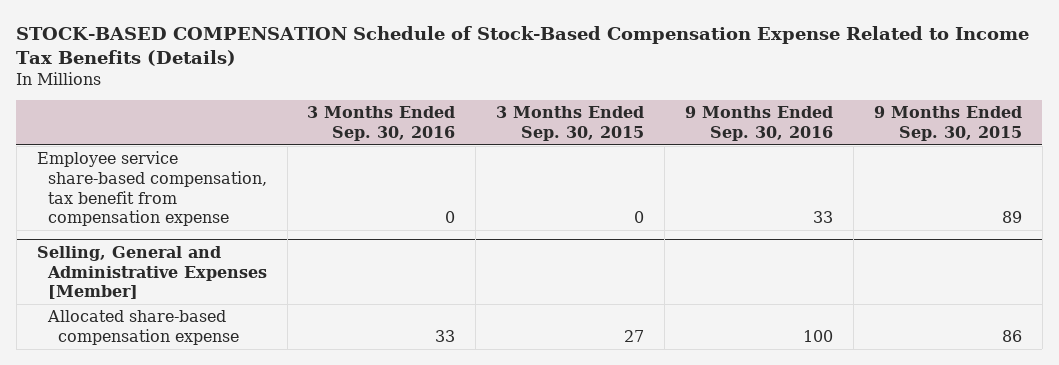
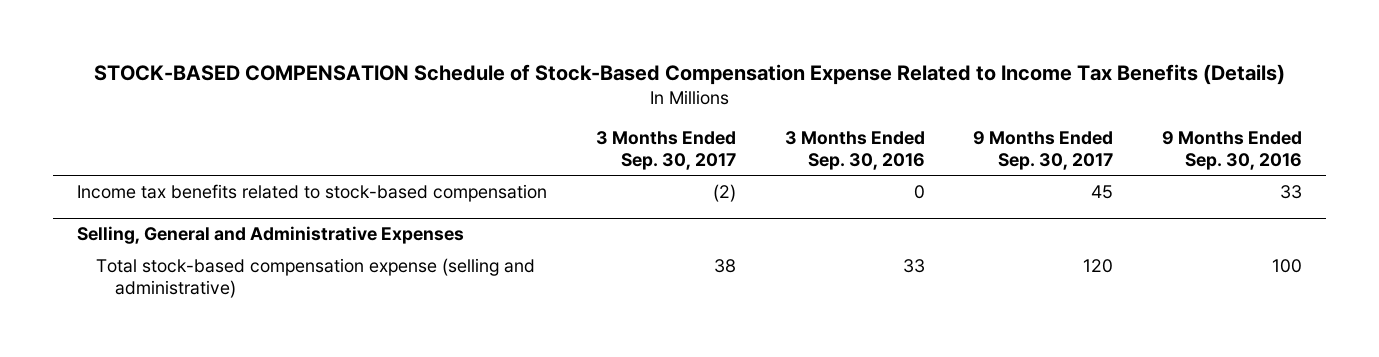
[496,106,645,141] 3 Months Ended Sep. 30, 2015 -> none
[873,106,1022,141] 9 Months Ended Sep. 30, 2015 -> none
none -> [595,130,736,170] 3 Months Ended Sep. 30, 2017
none -> [973,130,1114,170] 9 Months Ended Sep. 30, 2017
[36,151,267,227] Employee service share-based compensation, tax benefit from compensation expense -> [76,184,547,203] Income tax benefits related to stock-based compensation
[36,245,267,300] Selling, General and Administrative Expenses [Member] -> [76,226,464,245] Selling, General and Administrative Expenses
[46,310,240,345] Allocated share-based compensation expense -> [96,258,536,299] Total stock-based compensation expense (selling and administrative)

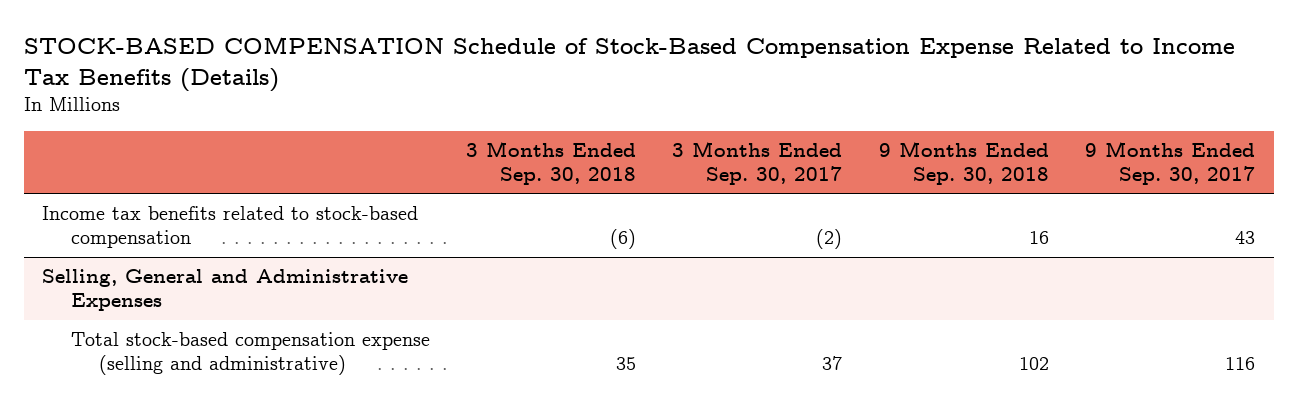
[784,130,925,170] 3 Months Ended Sep. 30, 2016 -> none
[1162,130,1303,170] 9 Months Ended Sep. 30, 2016 -> none
none -> [466,140,637,185] 3 Months Ended Sep. 30, 2018
none -> [878,140,1049,185] 9 Months Ended Sep. 30, 2018
[1091,185,1114,200] 45 -> [1235,231,1256,245] 43
[713,259,736,274] 38 -> [822,356,843,371] 37
[1083,259,1114,274] 120 -> [1225,357,1256,371] 116

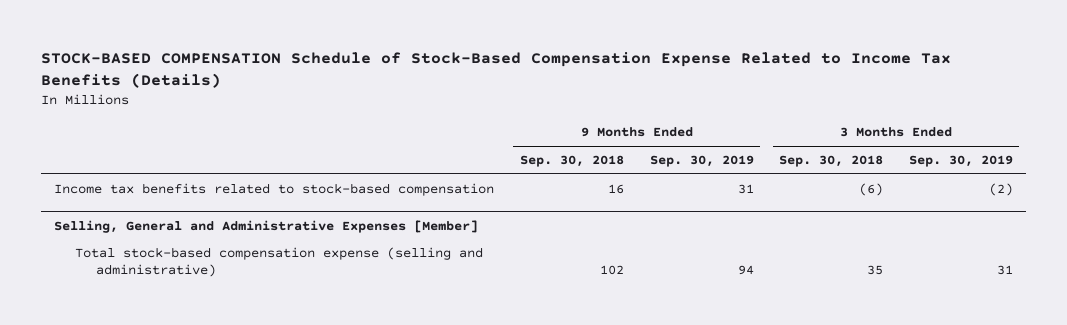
[672,140,843,185] 3 Months Ended Sep. 30, 2017 -> none
[1085,140,1256,185] 9 Months Ended Sep. 30, 2017 -> none
none -> [649,155,754,168] Sep. 30, 2019
none -> [908,155,1013,168] Sep. 30, 2019
[41,268,408,312] Selling, General and Administrative Expenses -> [54,219,479,233] Selling, General and Administrative Expenses [Member]

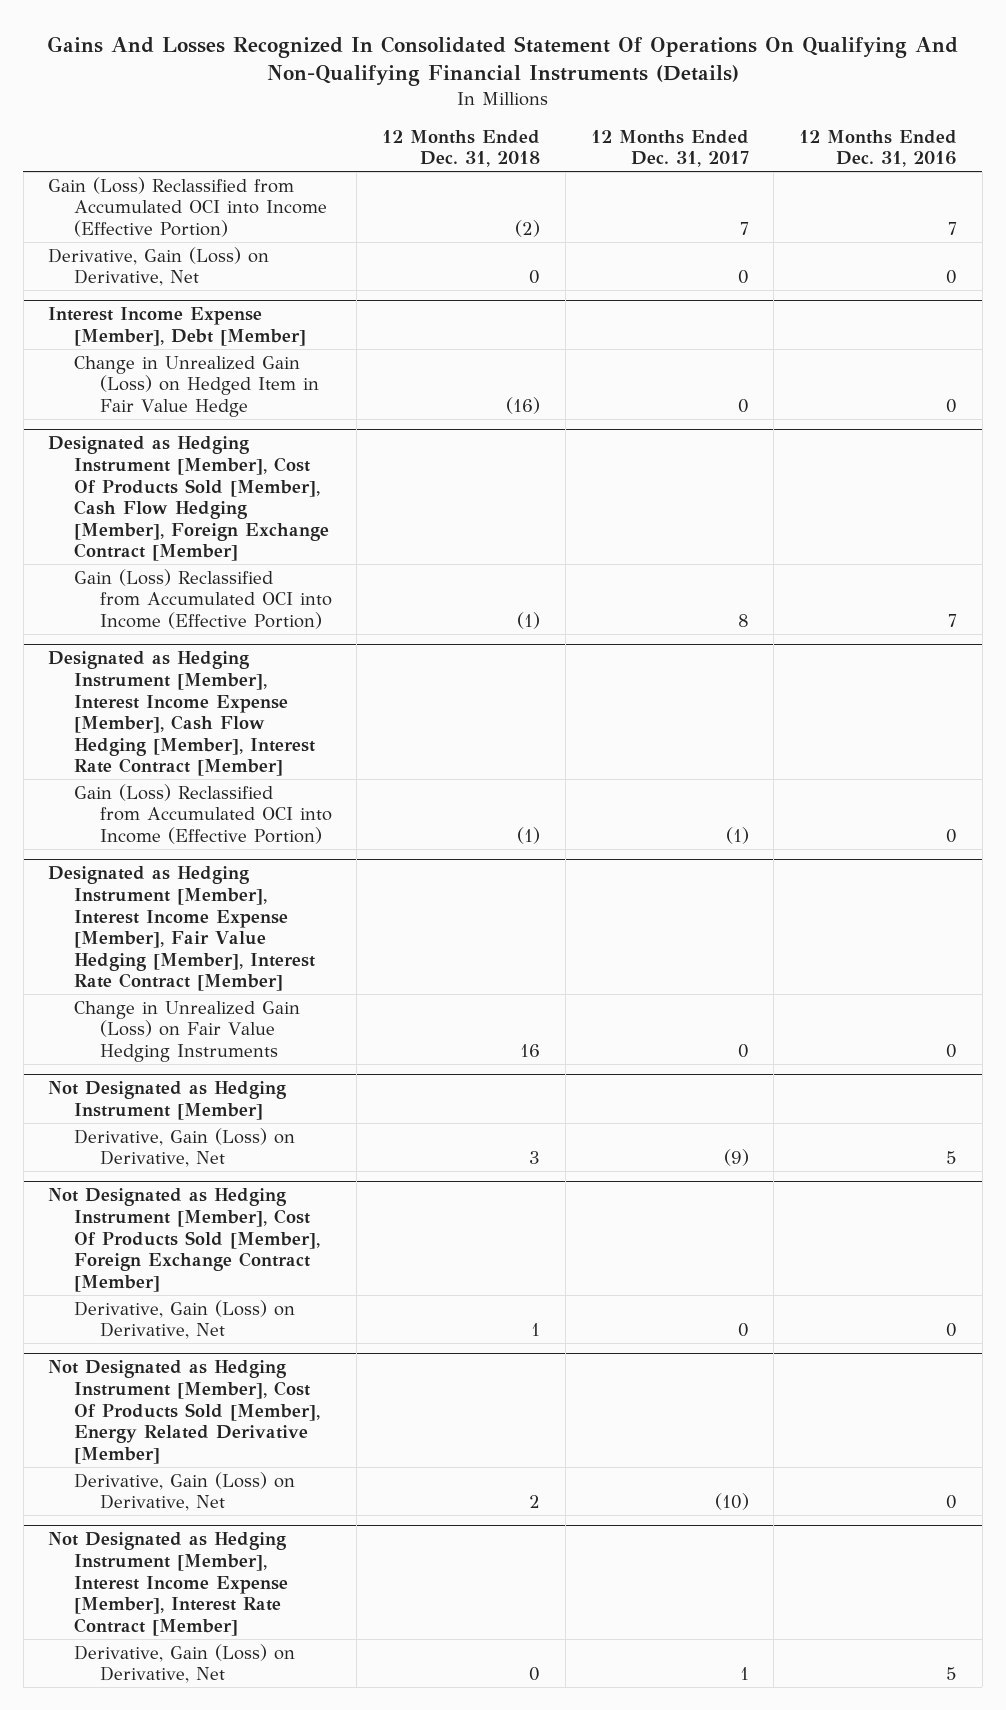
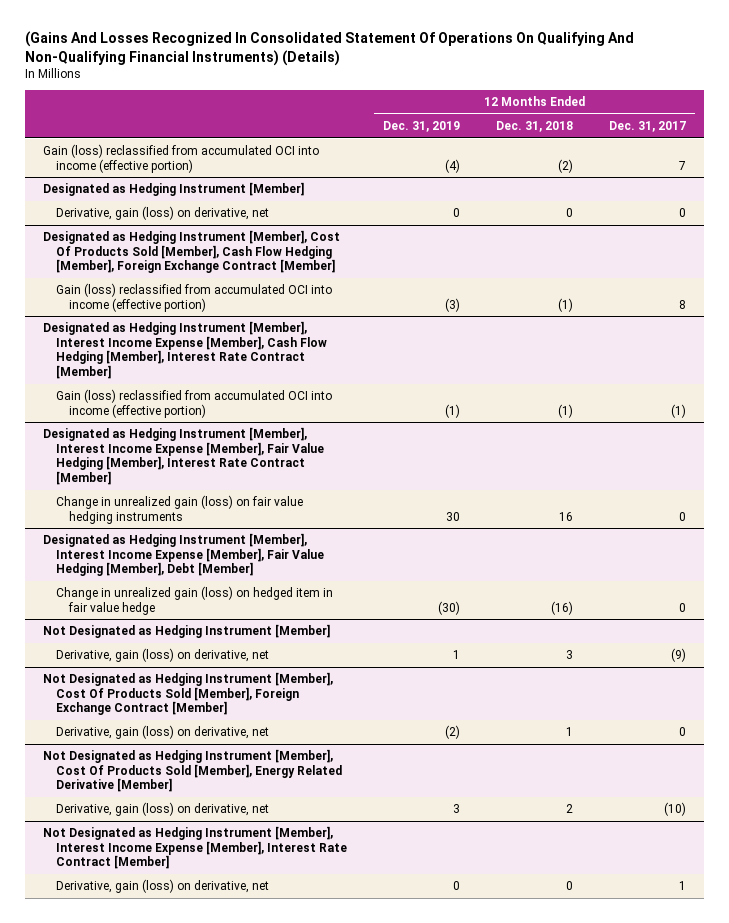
[46,35,958,86] Gains And Losses Recognized In Consolidated Statement Of Operations On Qualifying And Non-Qualifying Financial Instruments (Details) -> [24,31,634,66] (Gains And Losses Recognized In Consolidated Statement Of Operations On Qualifying And Non-Qualifying Financial Instruments) (Details)
[799,129,958,168] 12 Months Ended Dec. 31, 2016 -> none
none -> [383,120,461,132] Dec. 31, 2019
[48,307,306,346] Interest Income Expense [Member], Debt [Member] -> none
[73,355,319,417] Change in Unrealized Gain (Loss) on Hedged Item in Fair Value Hedge -> none
[48,176,327,237] Gain (Loss) Reclassified from Accumulated OCI into Income (Effective Portion) -> [42,144,319,173] Gain (loss) reclassified from accumulated OCI into income (effective portion)
none -> [42,182,304,197] Designated as Hedging Instrument [Member]
[48,246,270,287] Derivative, Gain (Loss) on Derivative, Net -> [56,206,270,221] Derivative, gain (loss) on derivative, net
[73,568,332,629] Gain (Loss) Reclassified from Accumulated OCI into Income (Effective Portion) -> [56,283,333,312] Gain (loss) reclassified from accumulated OCI into income (effective portion)
[73,783,332,844] Gain (Loss) Reclassified from Accumulated OCI into Income (Effective Portion) -> [56,389,333,418] Gain (loss) reclassified from accumulated OCI into income (effective portion)
[73,1000,300,1062] Change in Unrealized Gain (Loss) on Fair Value Hedging Instruments -> [56,495,304,524] Change in unrealized gain (loss) on fair value hedging instruments
none -> [42,533,325,577] Designated as Hedging Instrument [Member], Interest Income Expense [Member], Fair Value Hedging [Member], Debt [Member]
none -> [56,586,334,615] Change in unrealized gain (loss) on hedged item in fair value hedge
[73,1127,295,1168] Derivative, Gain (Loss) on Derivative, Net -> [56,648,270,663] Derivative, gain (loss) on derivative, net
[73,1299,295,1340] Derivative, Gain (Loss) on Derivative, Net -> [56,725,270,740] Derivative, gain (loss) on derivative, net
[73,1471,295,1512] Derivative, Gain (Loss) on Derivative, Net -> [56,802,270,817] Derivative, gain (loss) on derivative, net
[73,1643,295,1684] Derivative, Gain (Loss) on Derivative, Net -> [56,879,270,894] Derivative, gain (loss) on derivative, net

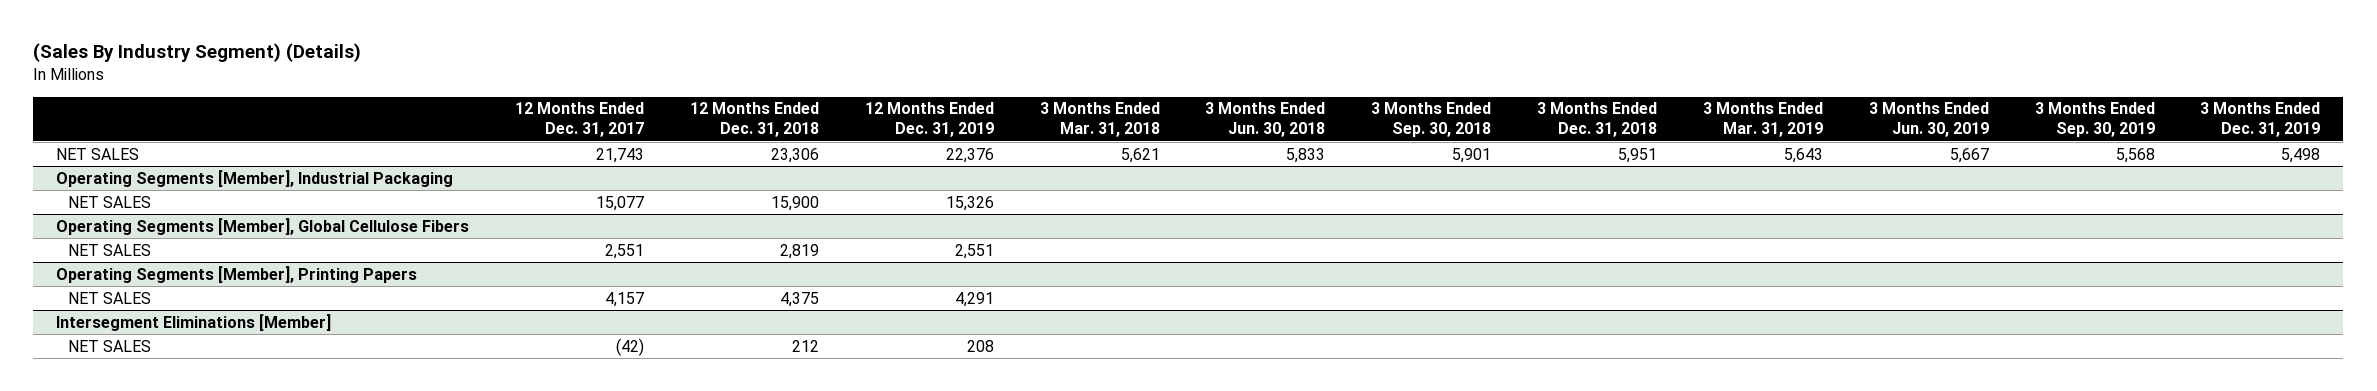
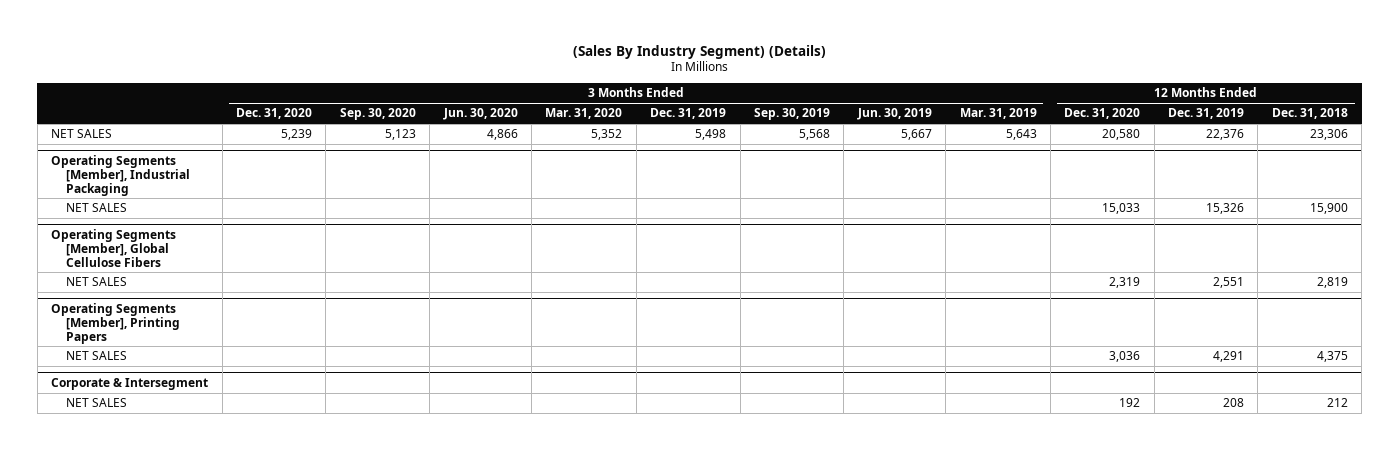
[515,102,645,138] 12 Months Ended Dec. 31, 2017 -> none
[1039,102,1160,138] 3 Months Ended Mar. 31, 2018 -> none
[1205,102,1326,138] 3 Months Ended Jun. 30, 2018 -> none
[1371,102,1492,138] 3 Months Ended Sep. 30, 2018 -> none
[1537,102,1658,138] 3 Months Ended Dec. 31, 2018 -> none
none -> [235,108,312,120] Dec. 31, 2020
none -> [339,108,416,121] Sep. 30, 2020
none -> [442,108,518,121] Jun. 30, 2020
none -> [545,108,623,120] Mar. 31, 2020
none -> [1064,108,1141,120] Dec. 31, 2020
[56,313,332,331] Intersegment Eliminations [Member] -> [51,378,209,391] Corporate & Intersegment

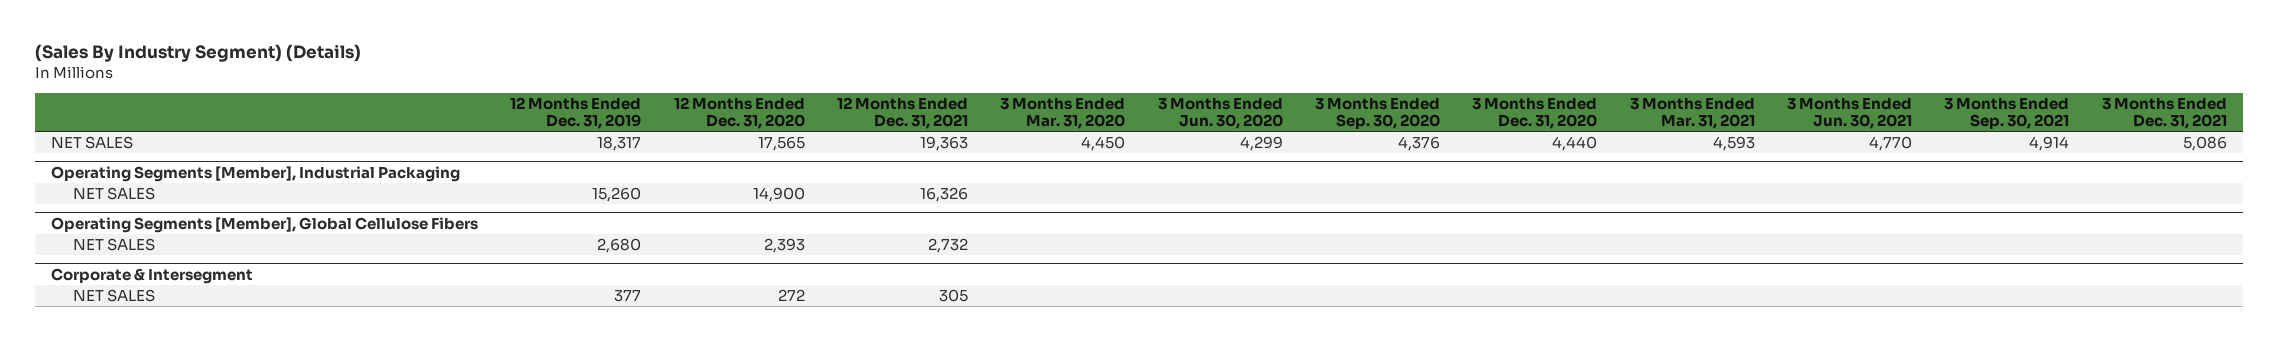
[650,108,727,120] Dec. 31, 2019 -> none
[753,108,830,121] Sep. 30, 2019 -> none
[856,108,932,121] Jun. 30, 2019 -> none
[959,108,1037,120] Mar. 31, 2019 -> none
[1271,108,1348,120] Dec. 31, 2018 -> none
none -> [837,97,969,130] 12 Months Ended Dec. 31, 2021
none -> [1629,98,1755,130] 3 Months Ended Mar. 31, 2021
none -> [1787,98,1913,130] 3 Months Ended Jun. 30, 2021
none -> [1944,98,2070,130] 3 Months Ended Sep. 30, 2021
none -> [2101,98,2227,130] 3 Months Ended Dec. 31, 2021
[280,129,312,141] 5,239 -> [1552,135,1598,151] 4,440
[384,129,416,141] 5,123 -> [1398,135,1441,151] 4,376
[486,129,518,141] 4,866 -> [1239,135,1283,151] 4,299
[591,129,623,141] 5,352 -> [1081,135,1126,151] 4,450
[1102,129,1141,141] 20,580 -> [757,135,805,151] 17,565
[1206,129,1245,141] 22,376 -> [597,135,642,151] 18,317
[1102,203,1141,215] 15,033 -> [752,186,805,202] 14,900
[1206,203,1245,215] 15,326 -> [592,186,642,202] 15,260
[51,303,181,344] Operating Segments [Member], Printing Papers -> none
[66,351,128,361] NET SALES -> none
[1109,277,1141,289] 2,319 -> [763,237,805,253] 2,393
[1213,277,1245,289] 2,551 -> [597,237,642,253] 2,680
[1119,398,1141,408] 192 -> [777,288,805,301] 272
[1223,398,1245,408] 208 -> [614,289,642,302] 377

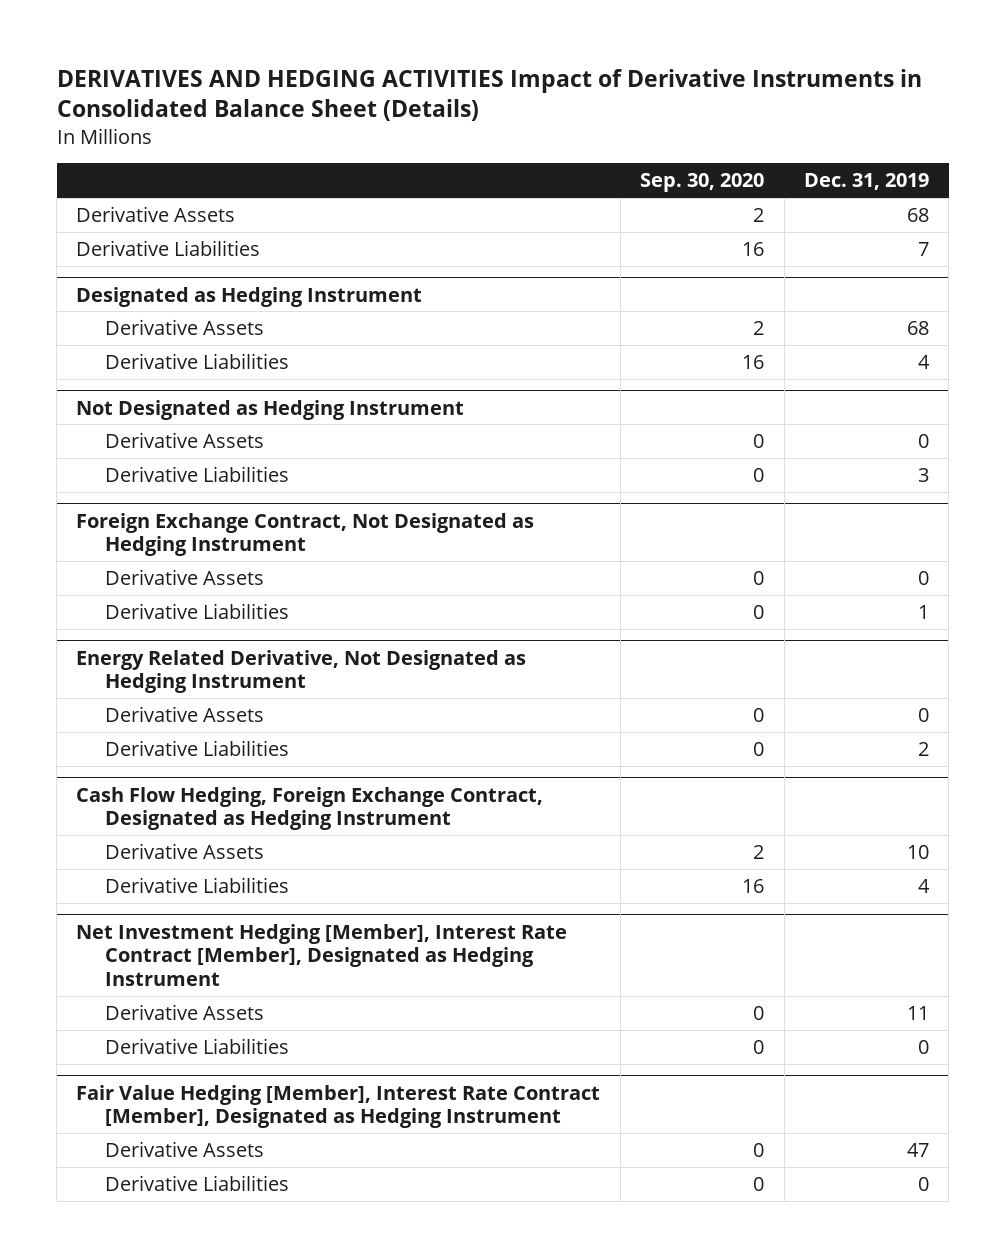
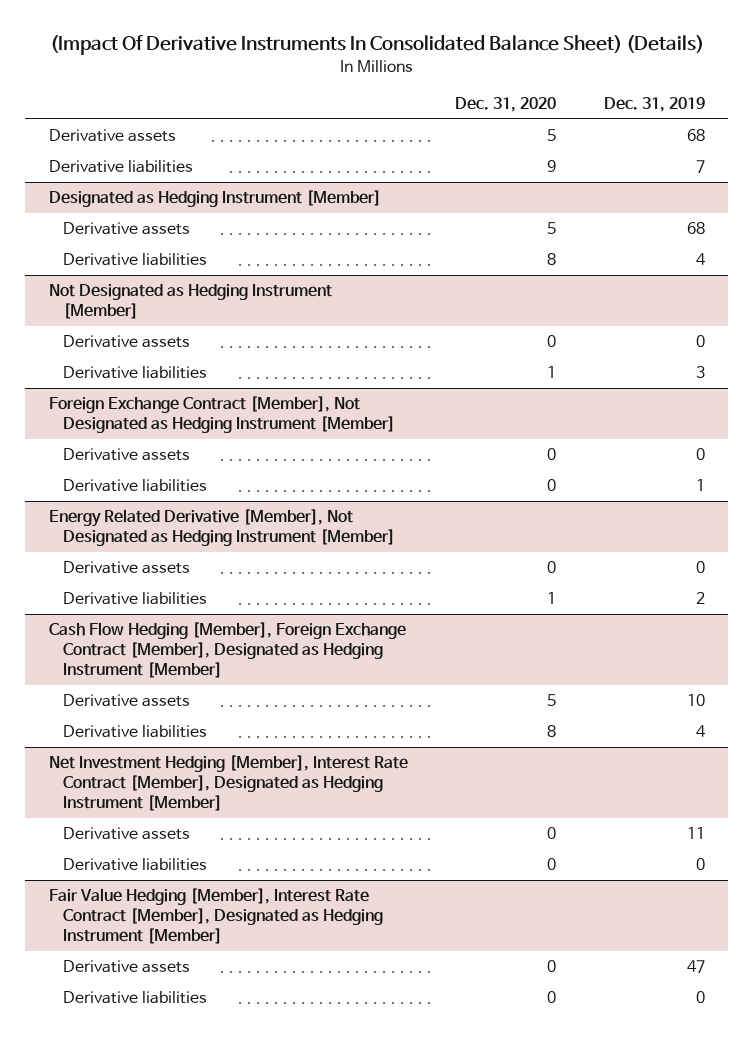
[56,68,922,122] DERIVATIVES AND HEDGING ACTIVITIES Impact of Derivative Instruments in Consolidated Balance Sheet (Details) -> [49,35,704,56] (Impact Of Derivative Instruments In Consolidated Balance Sheet) (Details)
[640,173,765,193] Sep. 30, 2020 -> none
none -> [455,97,557,113] Dec. 31, 2020
[76,205,236,222] Derivative Assets -> [48,129,176,143] Derivative assets
[76,239,261,256] Derivative Liabilities -> [48,160,193,174] Derivative liabilities
[76,286,423,307] Designated as Hedging Instrument -> [48,190,381,208] Designated as Hedging Instrument [Member]
[104,318,264,335] Derivative Assets -> [63,222,191,236] Derivative assets
[104,352,289,369] Derivative Liabilities -> [63,253,208,267] Derivative liabilities
[76,399,465,420] Not Designated as Hedging Instrument -> [48,284,332,320] Not Designated as Hedging Instrument [Member]
[104,431,264,448] Derivative Assets -> [63,335,191,349] Derivative assets
[104,465,289,482] Derivative Liabilities -> [63,366,208,380] Derivative liabilities
[76,512,535,557] Foreign Exchange Contract, Not Designated as Hedging Instrument -> [48,396,396,434] Foreign Exchange Contract [Member], Not Designated as Hedging Instrument [Member]
[104,568,264,585] Derivative Assets -> [63,448,191,462] Derivative assets
[104,602,289,619] Derivative Liabilities -> [63,479,208,493] Derivative liabilities
[76,649,527,694] Energy Related Derivative, Not Designated as Hedging Instrument -> [48,509,396,547] Energy Related Derivative [Member], Not Designated as Hedging Instrument [Member]
[104,705,264,722] Derivative Assets -> [63,561,191,575] Derivative assets
[104,739,289,756] Derivative Liabilities -> [63,592,208,606] Derivative liabilities
[76,786,544,831] Cash Flow Hedging, Foreign Exchange Contract, Designated as Hedging Instrument -> [48,622,406,679] Cash Flow Hedging [Member], Foreign Exchange Contract [Member], Designated as Hedging Instrument [Member]
[104,842,264,859] Derivative Assets -> [63,694,191,708] Derivative assets
[104,876,289,893] Derivative Liabilities -> [63,725,208,739] Derivative liabilities
[76,923,568,986] Net Investment Hedging [Member], Interest Rate Contract [Member], Designated as Hedging Instrument -> [48,755,408,812] Net Investment Hedging [Member], Interest Rate Contract [Member], Designated as Hedging Instrument [Member]
[104,1003,264,1020] Derivative Assets -> [63,827,191,841] Derivative assets
[104,1037,289,1054] Derivative Liabilities -> [63,858,208,872] Derivative liabilities
[76,1084,601,1129] Fair Value Hedging [Member], Interest Rate Contract [Member], Designated as Hedging Instrument -> [48,888,384,945] Fair Value Hedging [Member], Interest Rate Contract [Member], Designated as Hedging Instrument [Member]
[104,1140,264,1157] Derivative Assets -> [63,960,191,974] Derivative assets
[104,1174,289,1191] Derivative Liabilities -> [63,991,208,1005] Derivative liabilities

